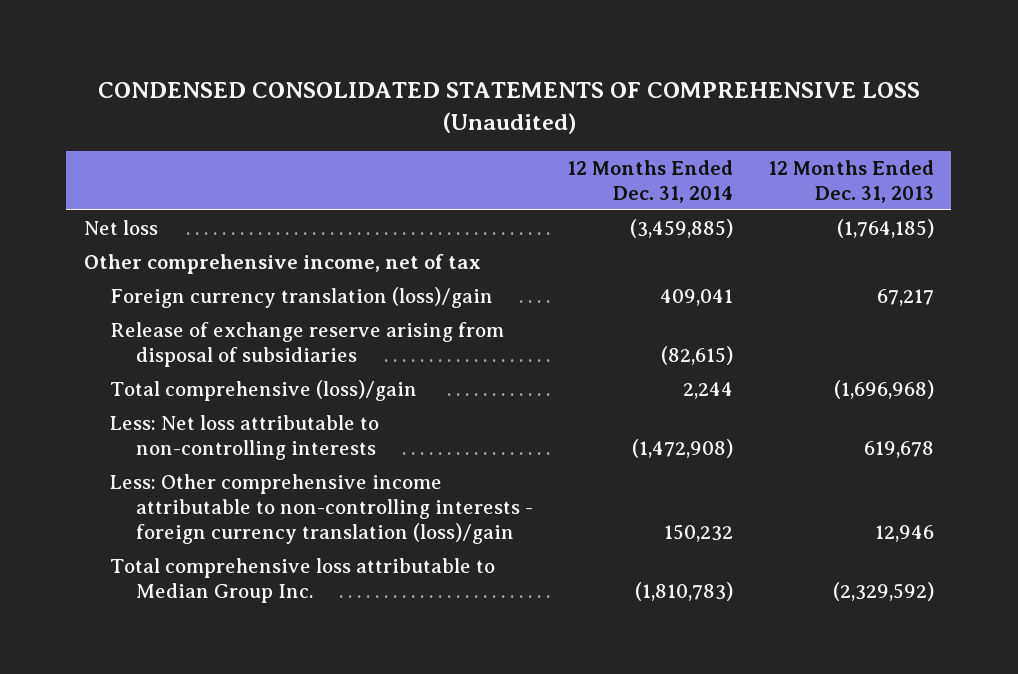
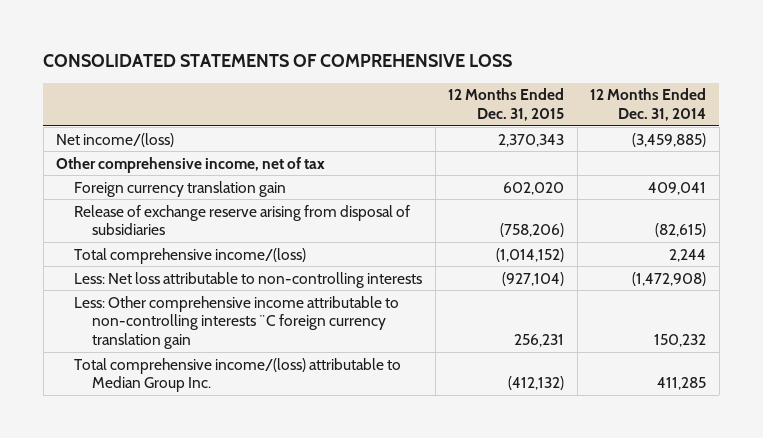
[97,82,920,135] CONDENSED CONSOLIDATED STATEMENTS OF COMPREHENSIVE LOSS (Unaudited) -> [43,54,513,68] CONSOLIDATED STATEMENTS OF COMPREHENSIVE LOSS
[767,159,934,203] 12 Months Ended Dec. 31, 2013 -> none
none -> [448,88,565,122] 12 Months Ended Dec. 31, 2015
[83,219,158,235] Net loss -> [56,132,175,147] Net income/(loss)
[109,286,493,308] Foreign currency translation (loss)/gain -> [74,180,287,197] Foreign currency translation gain
[109,379,417,401] Total comprehensive (loss)/gain -> [74,247,307,264] Total comprehensive income/(loss)
[109,473,533,544] Less: Other comprehensive income attributable to non-controlling interests - foreign currency translation (loss)/gain -> [74,295,400,350] Less: Other comprehensive income attributable to non-controlling interests ¨C foreign currency translation gain
[109,557,495,603] Total comprehensive loss attributable to Median Group Inc. -> [74,357,402,393] Total comprehensive income/(loss) attributable to Median Group Inc.
[635,581,734,601] (1,810,783) -> [657,377,707,391] 411,285

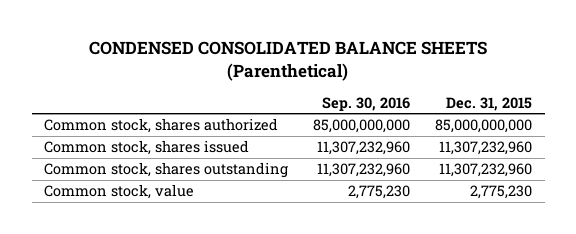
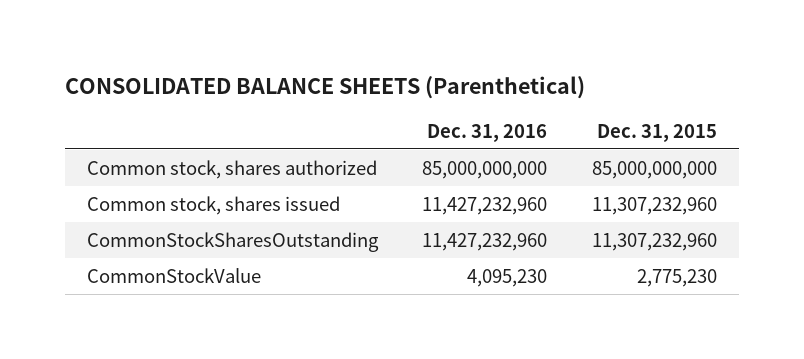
[89,41,488,81] CONDENSED CONSOLIDATED BALANCE SHEETS (Parenthetical) -> [65,76,586,100] CONSOLIDATED BALANCE SHEETS (Parenthetical)
[322,96,411,111] Sep. 30, 2016 -> none
none -> [427,123,548,142] Dec. 31, 2016
[44,162,289,179] Common stock, shares outstanding -> [87,231,380,252] CommonStockSharesOutstanding
[44,184,195,200] Common stock, value -> [87,267,262,283] CommonStockValue

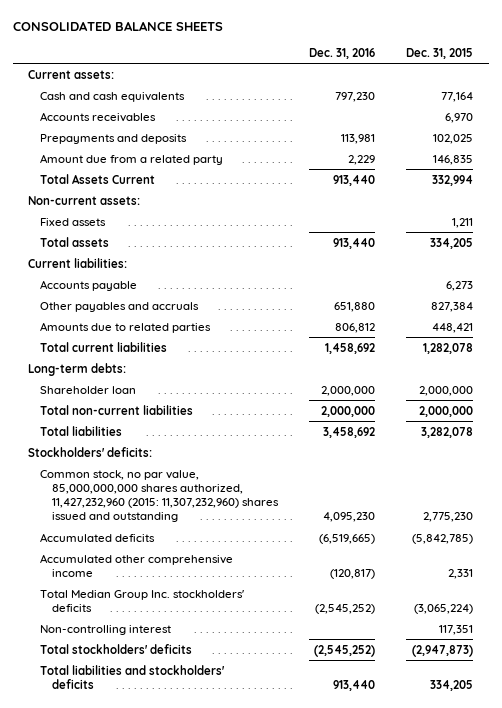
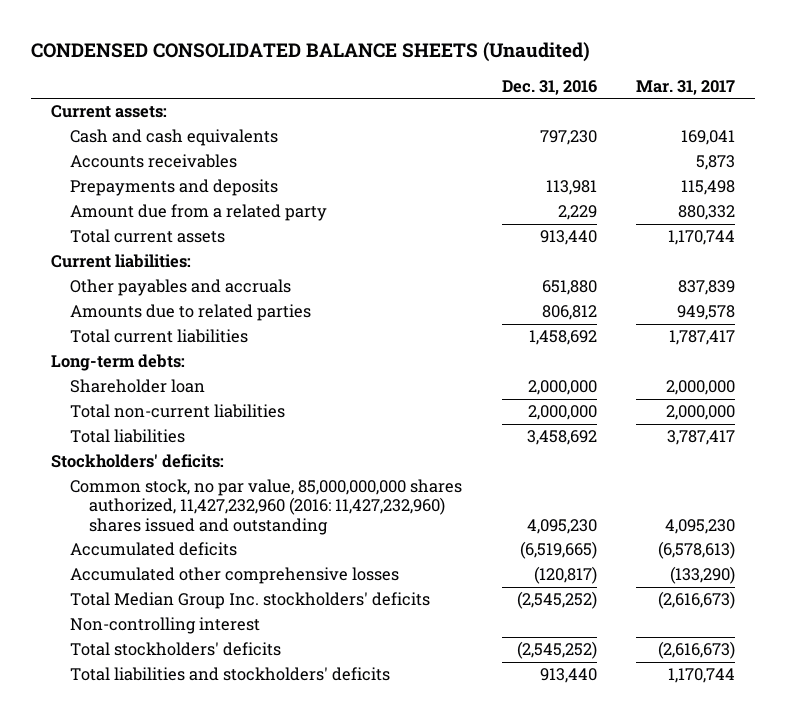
[12,20,223,31] CONSOLIDATED BALANCE SHEETS -> [31,42,591,63] CONDENSED CONSOLIDATED BALANCE SHEETS (Unaudited)
[406,47,474,59] Dec. 31, 2015 -> none
none -> [636,79,736,95] Mar. 31, 2017
[28,195,141,205] Non-current assets: -> none
[40,217,107,226] Fixed assets -> none
[40,236,110,247] Total assets -> none
[40,173,156,184] Total Assets Current -> [70,229,226,244] Total current assets
[40,279,138,291] Accounts payable -> none
[40,469,279,523] Common stock, no par value, 85,000,000,000 shares authorized, 11,427,232,960 (2015: 11,307,232,960) shares issued and outstanding -> [70,479,463,535] Common stock, no par value, 85,000,000,000 shares authorized, 11,427,232,960 (2016: 11,427,232,960) shares issued and outstanding
[40,553,234,577] Accumulated other comprehensive income -> [70,567,400,585] Accumulated other comprehensive losses

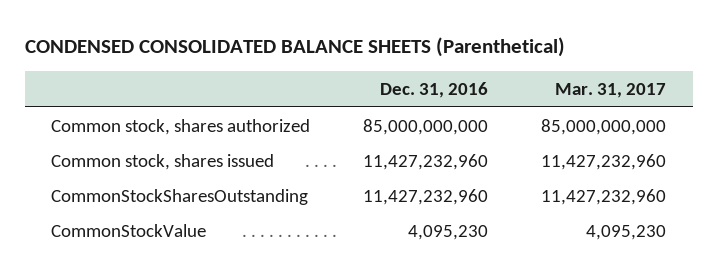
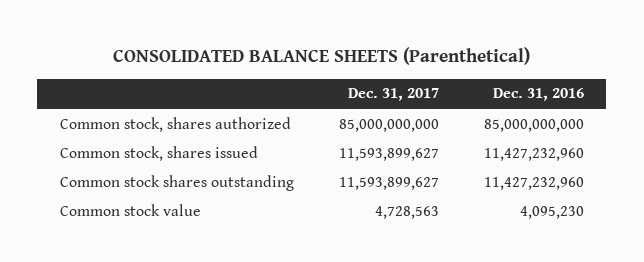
[24,37,565,58] CONDENSED CONSOLIDATED BALANCE SHEETS (Parenthetical) -> [112,47,530,66] CONSOLIDATED BALANCE SHEETS (Parenthetical)
[555,82,667,98] Mar. 31, 2017 -> none
none -> [347,88,439,102] Dec. 31, 2017
[51,188,309,205] CommonStockSharesOutstanding -> [59,174,294,191] Common stock shares outstanding
[51,223,207,237] CommonStockValue -> [59,203,201,216] Common stock value

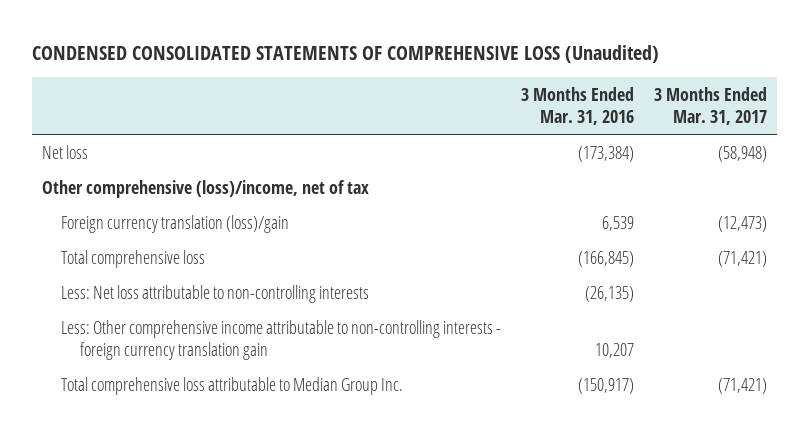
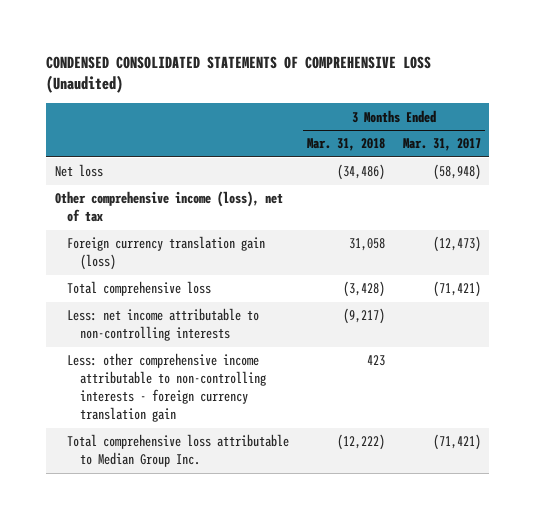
[520,86,634,126] 3 Months Ended Mar. 31, 2016 -> none
none -> [307,138,386,152] Mar. 31, 2018
[42,179,370,198] Other comprehensive (loss)/income, net of tax -> [54,191,283,223] Other comprehensive income (loss), net of tax
[61,214,290,233] Foreign currency translation (loss)/gain -> [67,236,266,271] Foreign currency translation gain (loss)
[61,284,370,303] Less: Net loss attributable to non-controlling interests -> [67,308,260,342] Less: net income attributable to non-controlling interests
[61,319,502,361] Less: Other comprehensive income attributable to non-controlling interests - foreign currency translation gain -> [67,353,267,423] Less: other comprehensive income attributable to non-controlling interests - foreign currency translation gain

